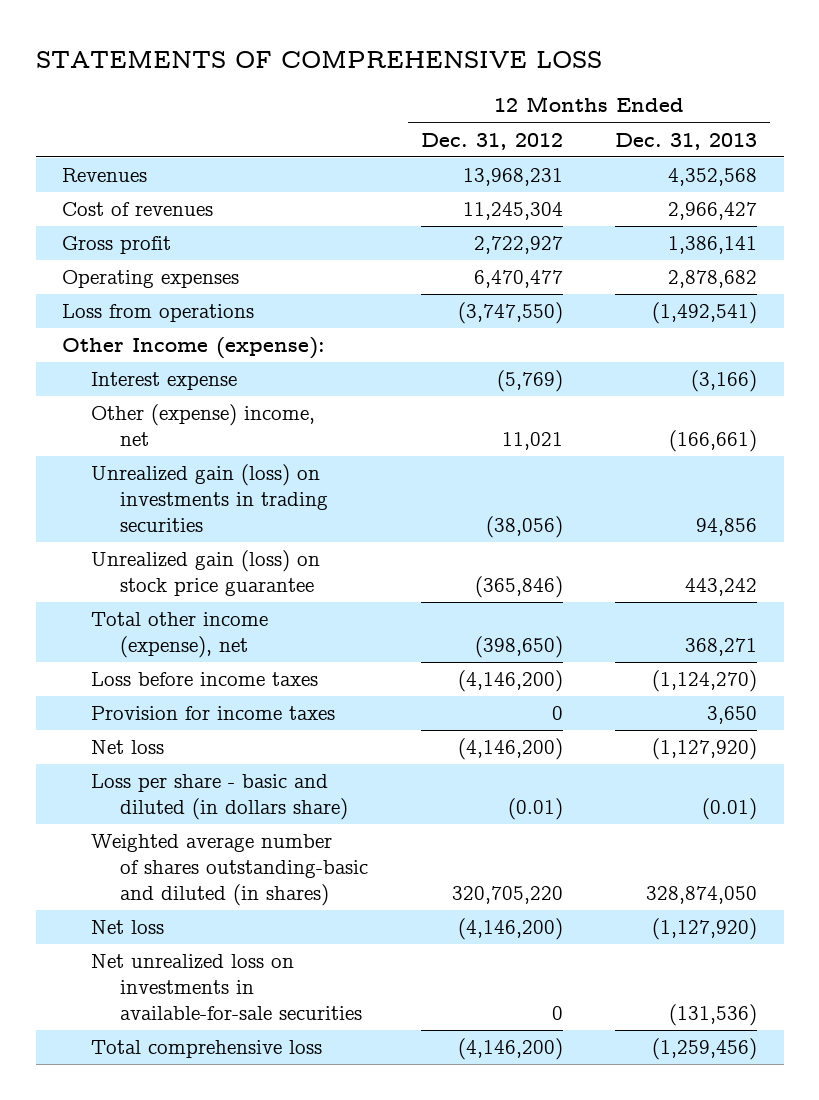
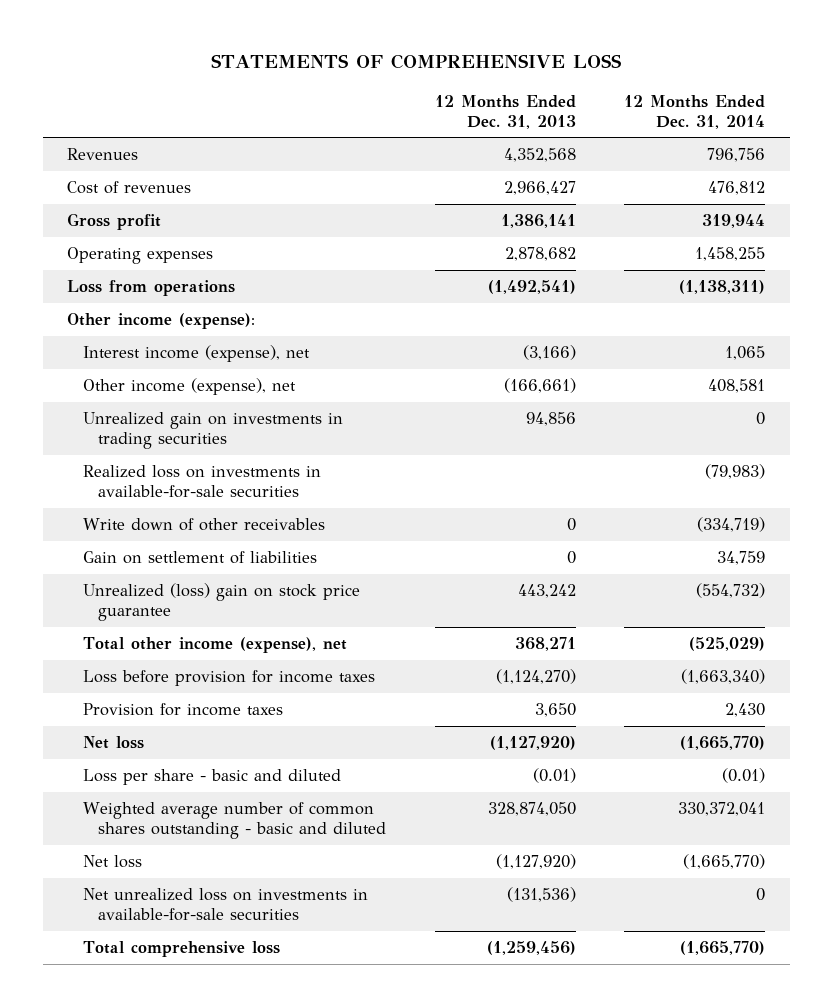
[420,132,563,150] Dec. 31, 2012 -> none
none -> [624,94,766,129] 12 Months Ended Dec. 31, 2014
[62,337,326,360] Other Income (expense): -> [67,313,256,330] Other income (expense):
[91,372,238,391] Interest expense -> [82,345,310,363] Interest income (expense), net
[91,404,316,447] Other (expense) income, net -> [82,378,296,396] Other income (expense), net
[91,464,329,532] Unrealized gain (loss) on investments in trading securities -> [82,412,343,450] Unrealized gain on investments in trading securities
none -> [82,465,321,499] Realized loss on investments in available-for-sale securities
none -> [82,518,325,532] Write down of other receivables
none -> [82,551,317,565] Gain on settlement of liabilities
[91,550,321,597] Unrealized gain (loss) on stock price guarantee -> [82,583,360,622] Unrealized (loss) gain on stock price guarantee
[91,672,319,687] Loss before income taxes -> [82,670,375,687] Loss before provision for income taxes
[91,774,349,821] Loss per share - basic and diluted (in dollars share) -> [82,769,341,786] Loss per share - basic and diluted
[91,834,369,906] Weighted average number of shares outstanding-basic and diluted (in shares) -> [82,802,387,840] Weighted average number of common shares outstanding - basic and diluted

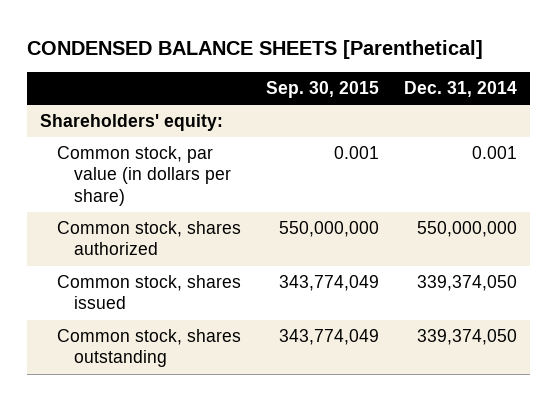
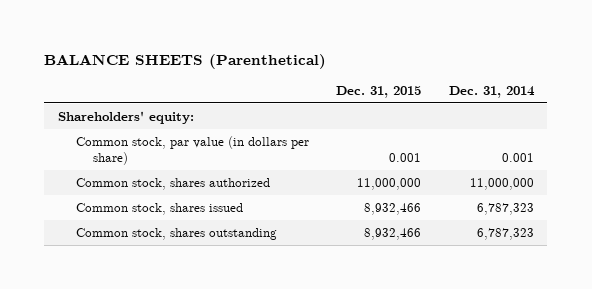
[27,39,484,59] CONDENSED BALANCE SHEETS [Parenthetical] -> [44,53,327,69] BALANCE SHEETS (Parenthetical)
[266,81,380,99] Sep. 30, 2015 -> none
none -> [336,85,422,98] Dec. 31, 2015
[417,221,518,238] 550,000,000 -> [469,177,534,190] 11,000,000
[417,275,518,292] 339,374,050 -> [476,202,534,215] 6,787,323
[417,329,518,346] 339,374,050 -> [476,227,534,240] 6,787,323

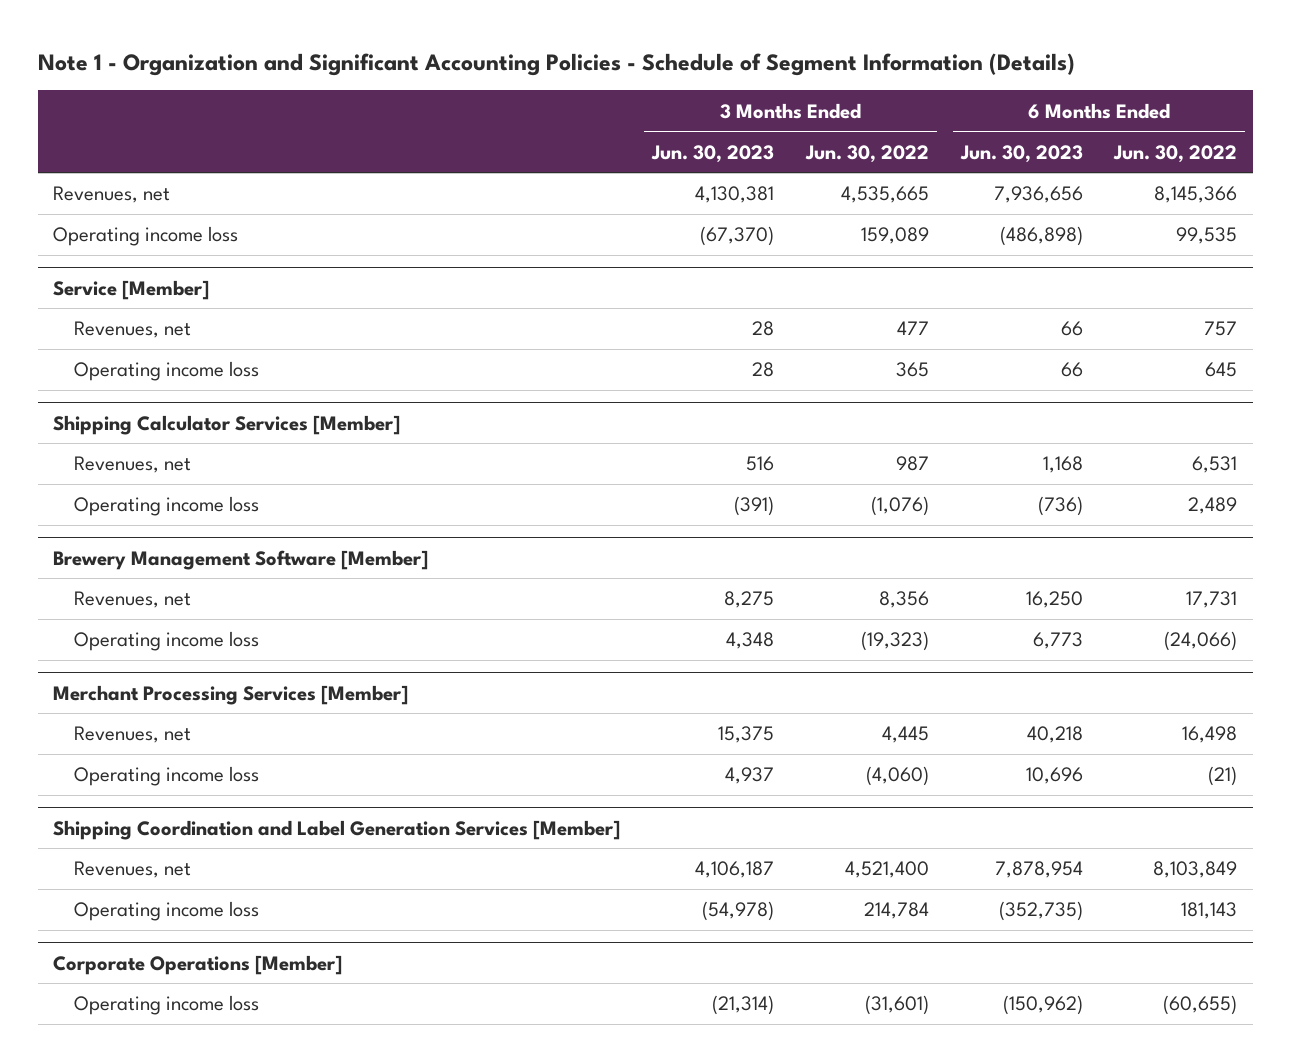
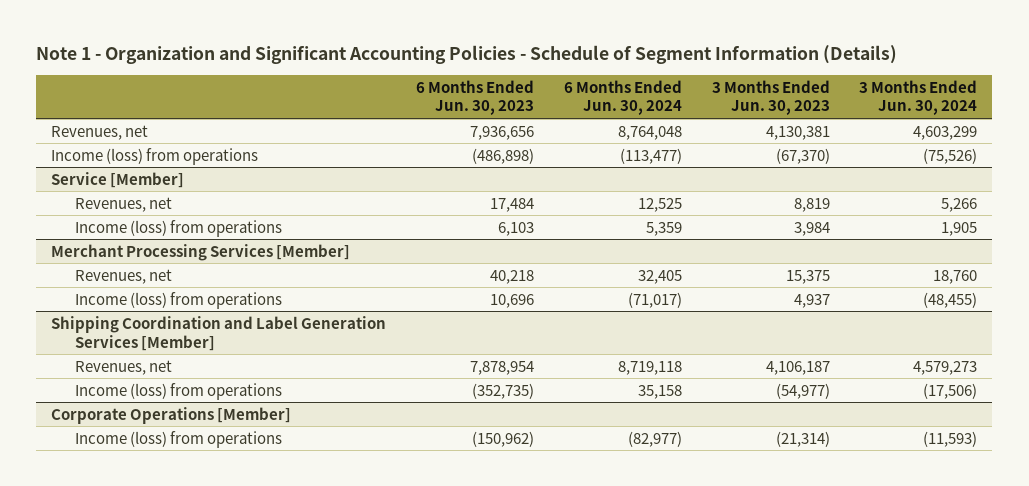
[804,144,929,163] Jun. 30, 2022 -> none
[1113,144,1238,163] Jun. 30, 2022 -> none
none -> [563,79,682,116] 6 Months Ended Jun. 30, 2024
none -> [859,79,978,116] 3 Months Ended Jun. 30, 2024
[53,226,239,247] Operating income loss -> [51,147,259,165] Income (loss) from operations
[53,414,401,435] Shipping Calculator Services [Member] -> none
[73,456,191,474] Revenues, net -> none
[73,496,259,517] Operating income loss -> none
[53,549,429,570] Brewery Management Software [Member] -> none
[73,591,191,609] Revenues, net -> none
[73,631,259,652] Operating income loss -> none
[752,321,775,337] 28 -> [793,197,830,212] 8,819
[1060,321,1083,337] 66 -> [489,197,534,212] 17,484
[73,361,259,382] Operating income loss -> [74,219,282,237] Income (loss) from operations
[752,362,775,378] 28 -> [793,221,830,236] 3,984
[1060,362,1083,378] 66 -> [497,221,534,236] 6,103
[73,766,259,787] Operating income loss -> [74,291,282,309] Income (loss) from operations
[73,901,259,922] Operating income loss -> [74,382,282,400] Income (loss) from operations
[702,901,775,922] (54,978) -> [775,382,830,399] (54,977)
[73,995,259,1016] Operating income loss -> [74,430,282,448] Income (loss) from operations

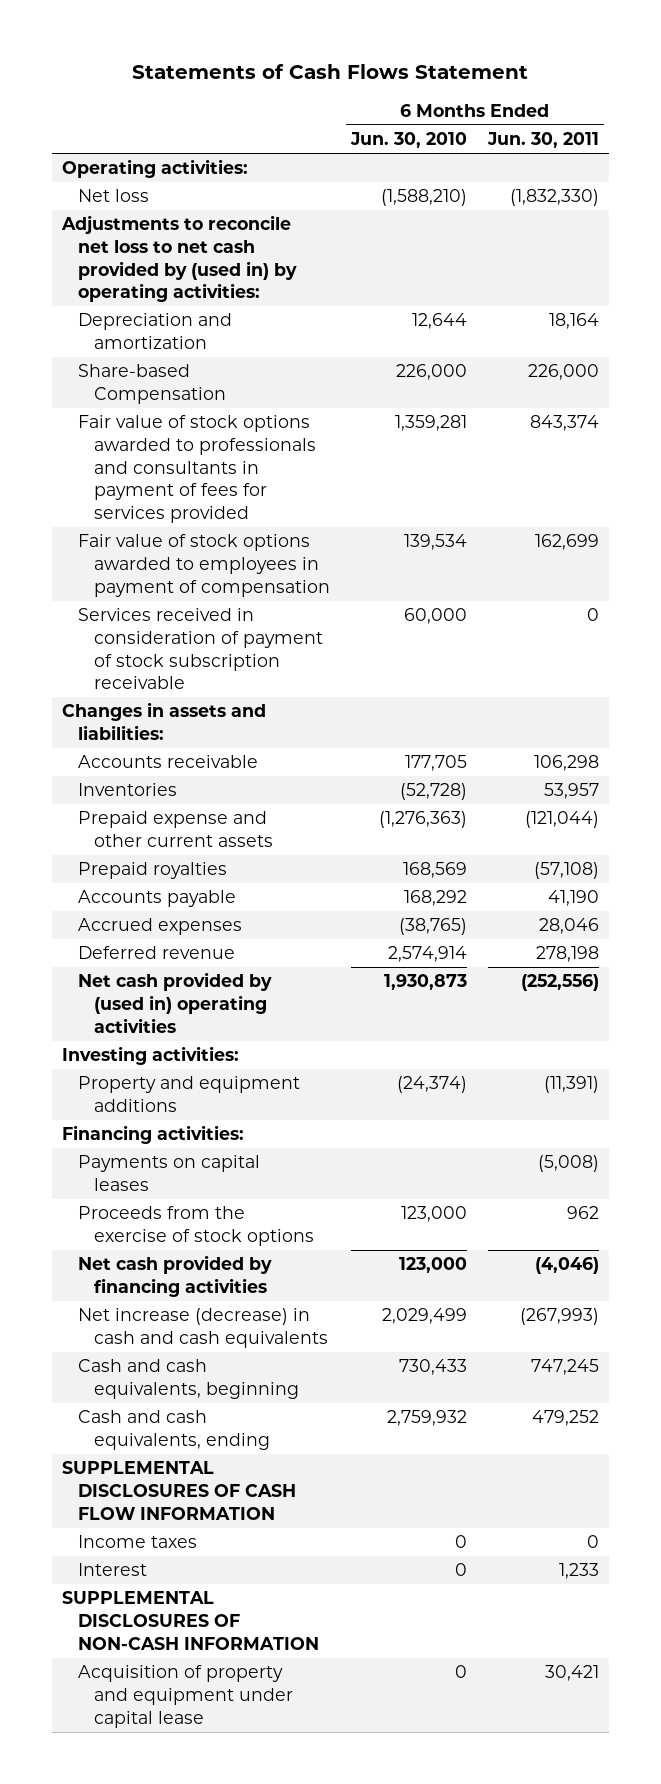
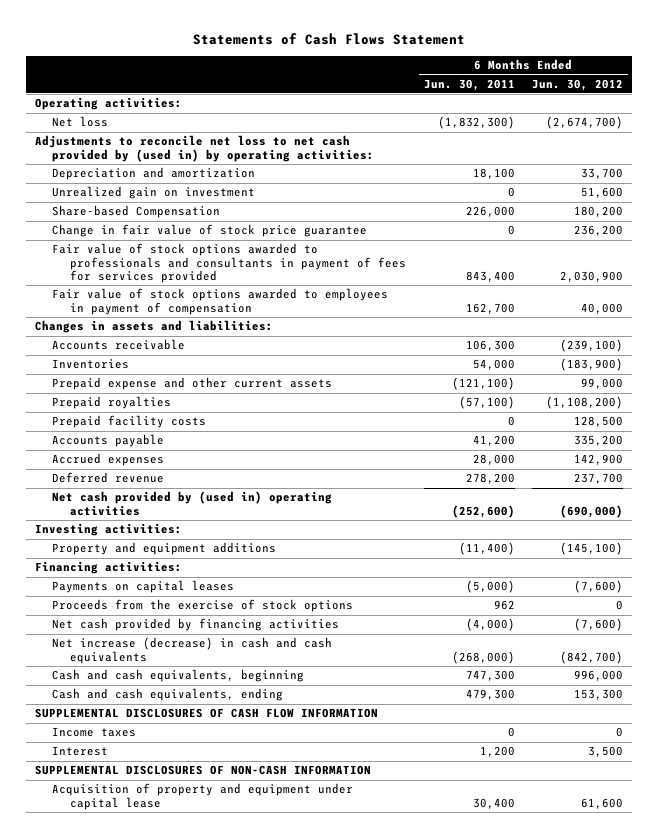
[349,132,467,149] Jun. 30, 2010 -> none
none -> [532,78,624,91] Jun. 30, 2012
[509,189,599,207] (1,832,330) -> [437,116,515,130] (1,832,300)
[548,313,599,330] 18,164 -> [472,168,515,180] 18,100
none -> [52,186,256,200] Unrealized gain on investment
[78,608,323,690] Services received in consideration of payment of stock subscription receivable -> none
none -> [52,224,368,238] Change in fair value of stock price guarantee
[529,415,599,432] 843,374 -> [465,271,515,283] 843,400
[534,534,599,551] 162,699 -> [465,302,515,314] 162,700
[533,755,599,772] 106,298 -> [465,340,515,352] 106,300
[543,783,599,800] 53,957 -> [472,359,515,371] 54,000
[524,811,599,829] (121,044) -> [451,377,515,391] (121,100)
[533,862,599,880] (57,108) -> [458,396,515,410] (57,100)
none -> [52,415,207,429] Prepaid facility costs
[547,890,599,907] 41,190 -> [472,435,515,447] 41,200
[538,918,599,935] 28,046 -> [472,454,515,466] 28,000
[535,946,599,963] 278,198 -> [465,473,515,485] 278,200
[520,974,599,992] (252,556) -> [451,504,515,518] (252,600)
[543,1076,599,1094] (11,391) -> [458,542,515,556] (11,400)
[537,1155,599,1173] (5,008) -> [465,580,515,594] (5,000)
[534,1257,599,1275] (4,046) -> [465,618,515,632] (4,000)
[519,1308,599,1326] (267,993) -> [451,650,515,664] (268,000)
[530,1359,599,1376] 747,245 -> [465,670,515,682] 747,300
[531,1410,599,1427] 479,252 -> [465,689,515,701] 479,300
[558,1563,599,1580] 1,233 -> [479,746,515,758] 1,200
[544,1665,599,1682] 30,421 -> [472,797,515,809] 30,400

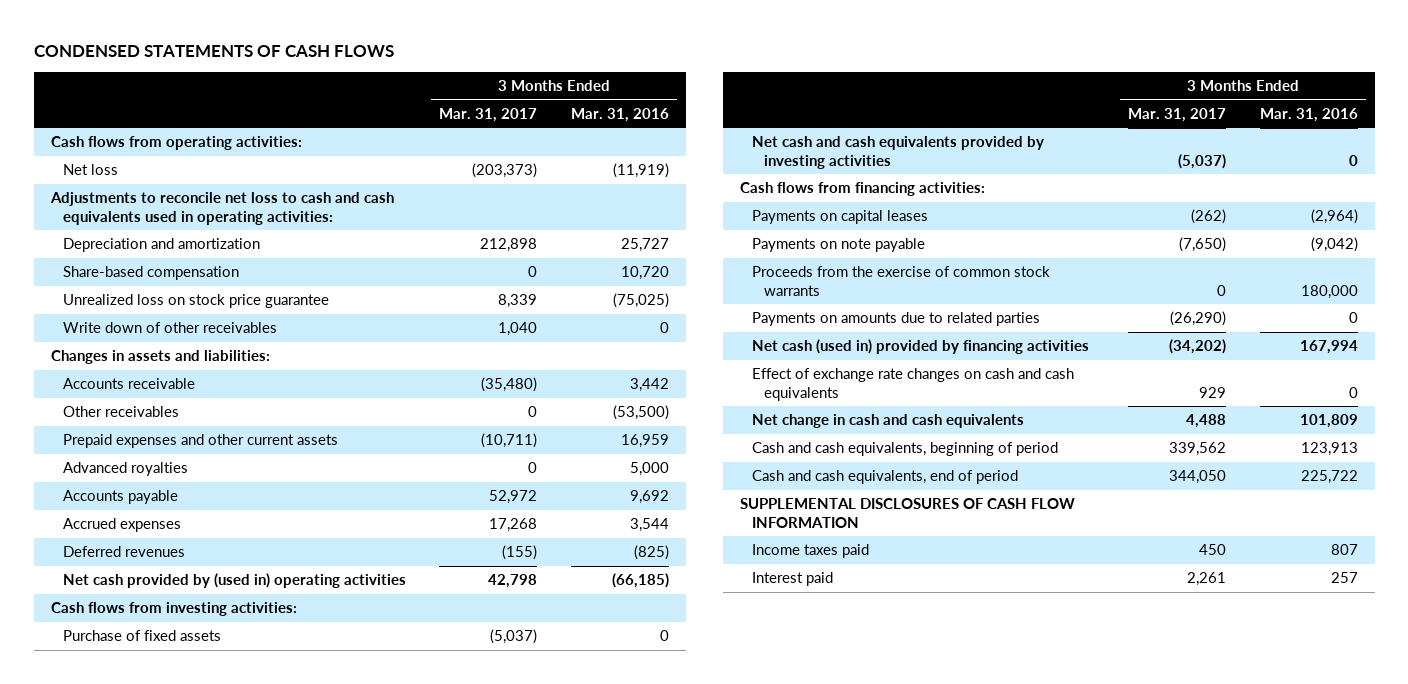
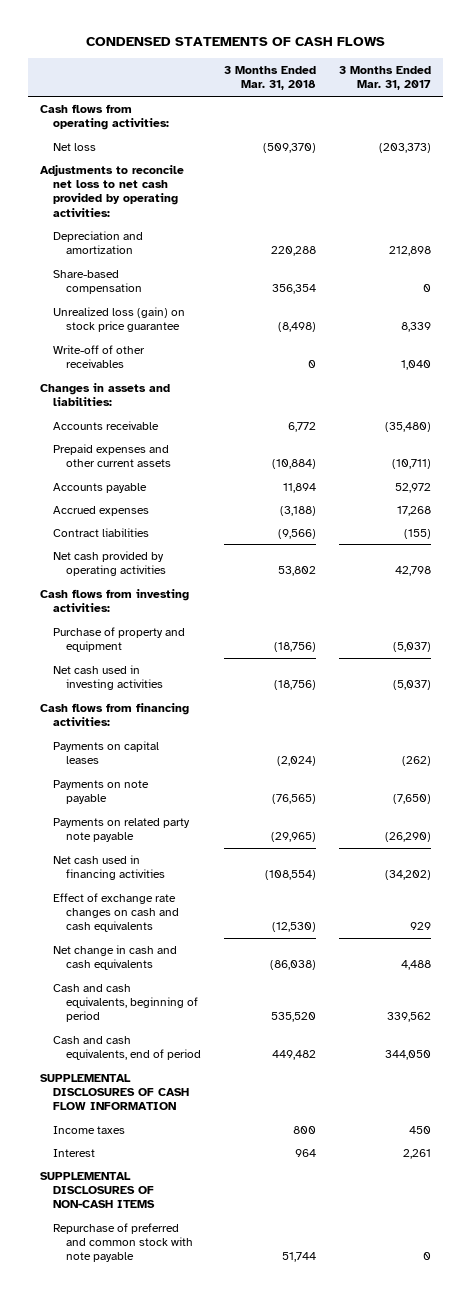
[570,107,669,122] Mar. 31, 2016 -> none
none -> [224,66,317,91] 3 Months Ended Mar. 31, 2018
[49,192,394,225] Adjustments to reconcile net loss to cash and cash equivalents used in operating activities: -> [39,164,184,217] Adjustments to reconcile net loss to net cash provided by operating activities:
[62,294,329,309] Unrealized loss on stock price guarantee -> [52,306,185,333] Unrealized loss (gain) on stock price guarantee
[62,322,277,334] Write down of other receivables -> [52,344,145,369] Write-off of other receivables
[62,406,179,418] Other receivables -> none
[62,462,188,477] Advanced royalties -> none
[62,546,185,558] Deferred revenues -> [52,527,149,537] Contract liabilities
[62,573,406,589] Net cash provided by (used in) operating activities -> [52,550,167,577] Net cash provided by operating activities
[62,630,221,642] Purchase of fixed assets -> [52,626,185,653] Purchase of property and equipment
[751,136,1044,169] Net cash and cash equivalents provided by investing activities -> [52,664,164,691] Net cash used in investing activities
[751,266,1050,296] Proceeds from the exercise of common stock warrants -> none
[751,312,1040,327] Payments on amounts due to related parties -> [52,817,190,843] Payments on related party note payable
[751,339,1089,355] Net cash (used in) provided by financing activities -> [52,854,166,881] Net cash used in financing activities
[751,544,869,559] Income taxes paid -> [52,1125,125,1134] Income taxes
[751,572,833,587] Interest paid -> [52,1148,95,1157] Interest
none -> [39,1171,155,1209] SUPPLEMENTAL DISCLOSURES OF NON-CASH ITEMS
none -> [52,1222,194,1263] Repurchase of preferred and common stock with note payable

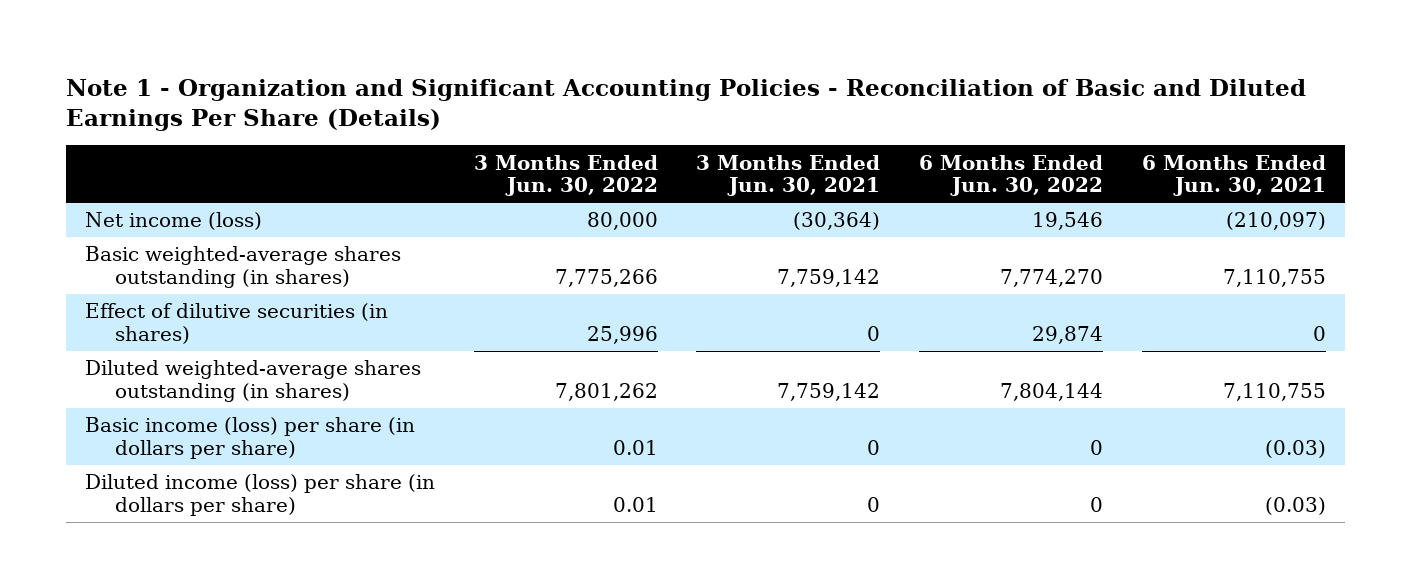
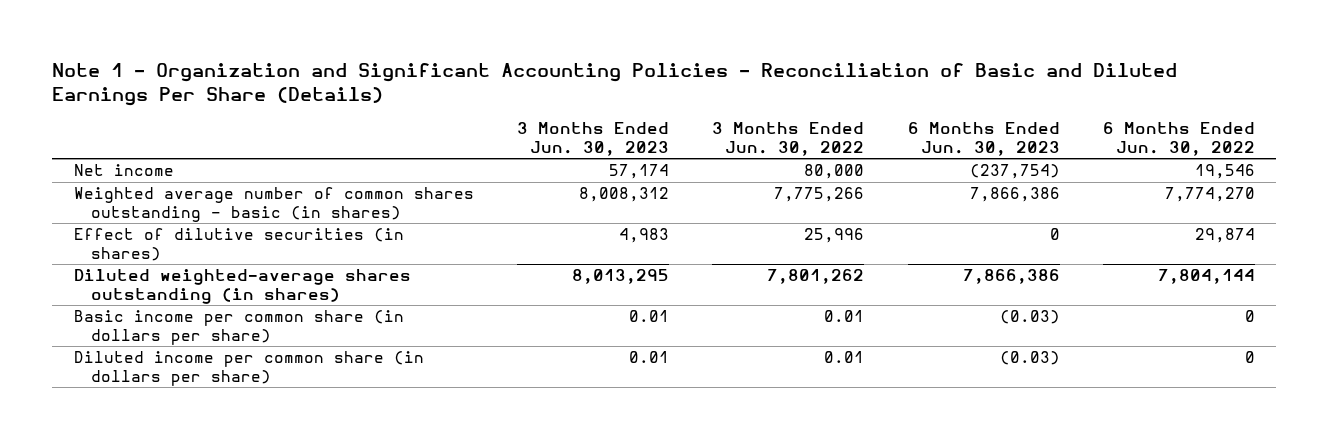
[696,154,881,197] 3 Months Ended Jun. 30, 2021 -> none
[1141,154,1326,197] 6 Months Ended Jun. 30, 2021 -> none
none -> [517,122,670,156] 3 Months Ended Jun. 30, 2023
none -> [907,122,1060,156] 6 Months Ended Jun. 30, 2023
[84,212,262,231] Net income (loss) -> [73,164,174,177] Net income
[84,246,401,288] Basic weighted-average shares outstanding (in shares) -> [73,187,474,222] Weighted average number of common shares outstanding - basic (in shares)
[84,417,415,459] Basic income (loss) per share (in dollars per share) -> [73,310,404,345] Basic income per common share (in dollars per share)
[84,474,435,516] Diluted income (loss) per share (in dollars per share) -> [73,351,424,386] Diluted income per common share (in dollars per share)

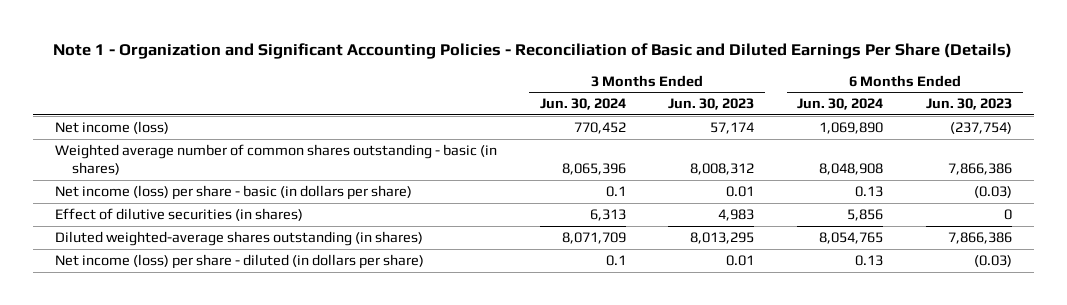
[712,122,865,156] 3 Months Ended Jun. 30, 2022 -> none
[1102,122,1255,156] 6 Months Ended Jun. 30, 2022 -> none
none -> [539,98,626,111] Jun. 30, 2024
none -> [797,98,884,111] Jun. 30, 2024
[73,164,174,177] Net income -> [54,120,169,134] Net income (loss)
none -> [54,184,412,200] Net income (loss) per share - basic (in dollars per share)
[73,310,404,345] Basic income per common share (in dollars per share) -> none
[73,351,424,386] Diluted income per common share (in dollars per share) -> [54,253,424,269] Net income (loss) per share - diluted (in dollars per share)

